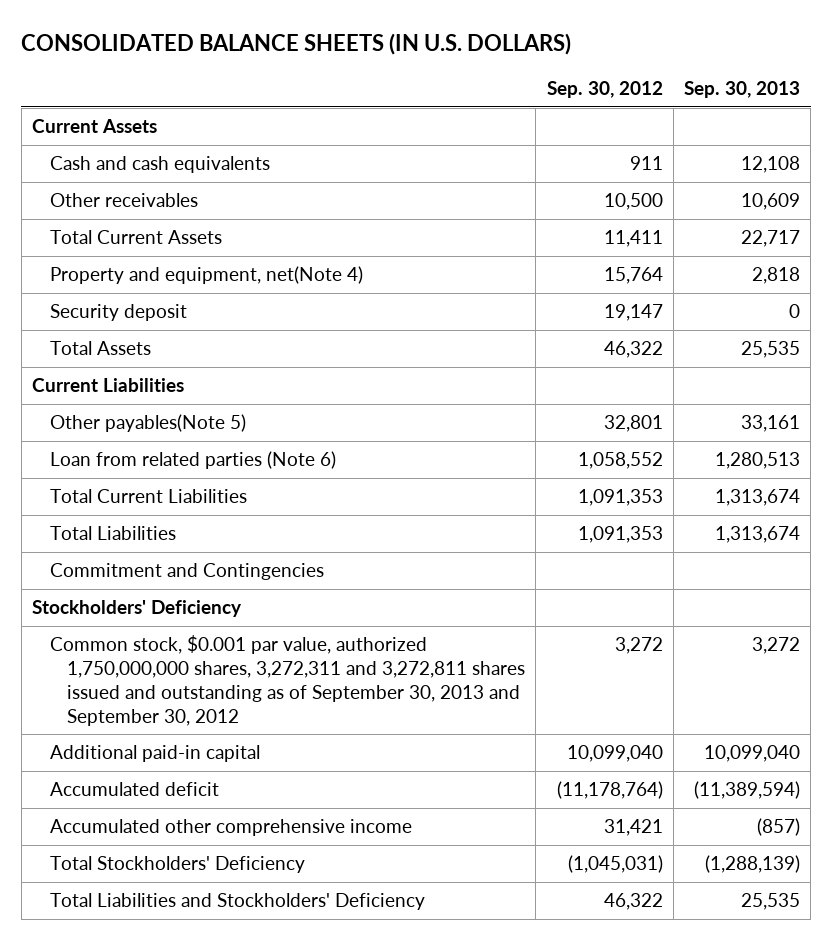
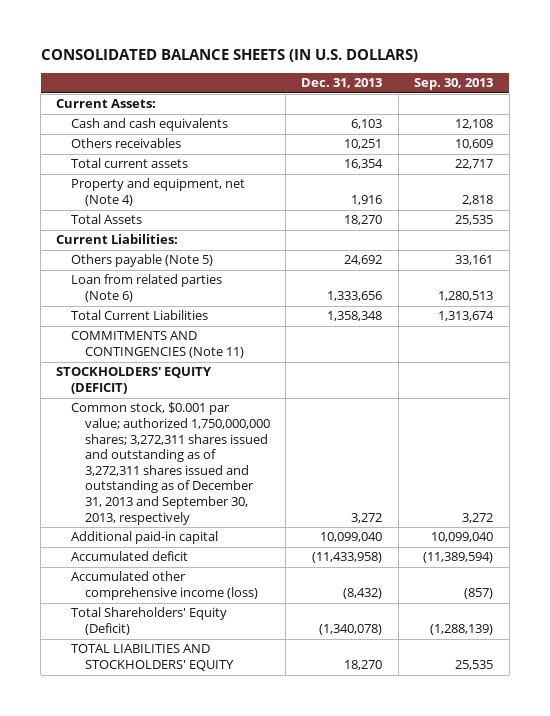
[546,81,663,99] Sep. 30, 2012 -> none
none -> [301,78,383,89] Dec. 31, 2013
[32,119,158,134] Current Assets -> [56,99,157,109] Current Assets:
[49,304,187,322] Security deposit -> none
[49,193,198,208] Other receivables -> [70,138,181,149] Others receivables
[49,230,222,245] Total Current Assets -> [70,158,188,169] Total current assets
[49,266,363,285] Property and equipment, net(Note 4) -> [70,178,245,207] Property and equipment, net (Note 4)
[32,378,185,393] Current Liabilities -> [56,234,179,245] Current Liabilities:
[49,414,246,433] Other payables(Note 5) -> [70,254,213,268] Others payable (Note 5)
[49,526,176,541] Total Liabilities -> none
[49,563,324,581] Commitment and Contingencies -> [70,331,244,359] COMMITMENTS AND CONTINGENCIES (Note 11)
[32,600,243,618] Stockholders' Deficiency -> [56,367,213,395] STOCKHOLDERS' EQUITY (DEFICIT)
[49,635,526,726] Common stock, $0.001 par value, authorized 1,750,000,000 shares, 3,272,311 and 3,272,811 shares issued and outstanding as of September 30, 2013 and September 30, 2012 -> [70,402,270,525] Common stock, $0.001 par value; authorized 1,750,000,000 shares; 3,272,311 shares issued and outstanding as of 3,272,311 shares issued and outstanding as of December 31, 2013 and September 30, 2013, respectively
[49,819,412,837] Accumulated other comprehensive income -> [70,571,258,601] Accumulated other comprehensive income (loss)
[49,856,305,874] Total Stockholders' Deficiency -> [70,607,227,636] Total Shareholders' Equity (Deficit)
[49,893,425,911] Total Liabilities and Stockholders' Deficiency -> [70,644,234,672] TOTAL LIABILITIES AND STOCKHOLDERS' EQUITY

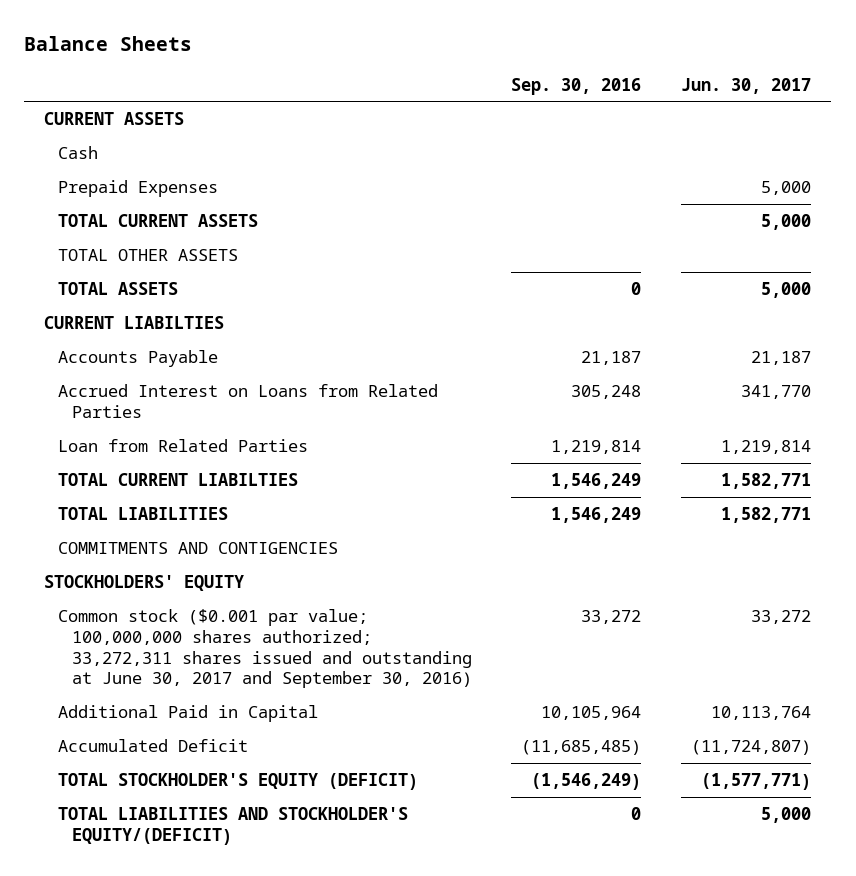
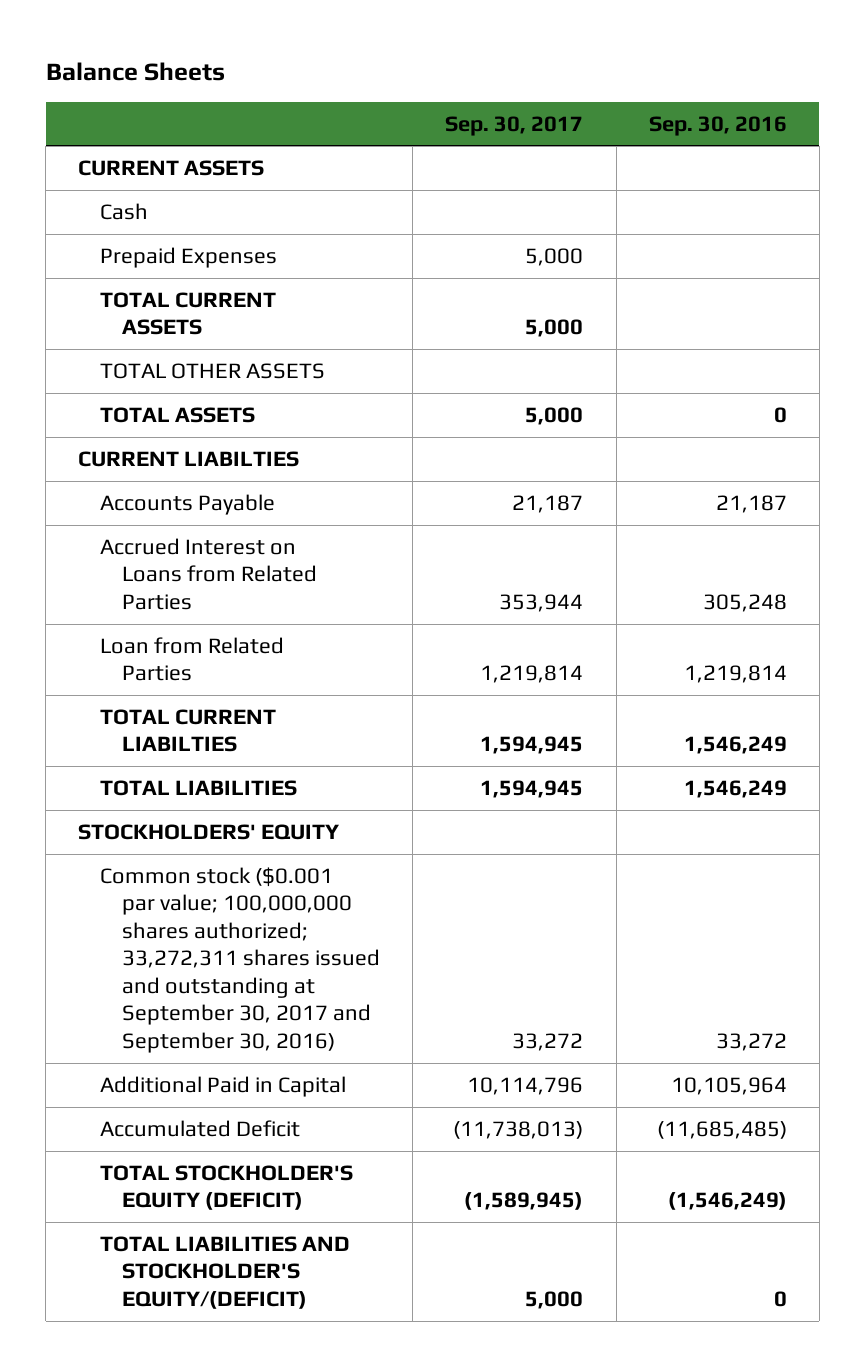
[681,77,812,94] Jun. 30, 2017 -> none
none -> [445,115,584,136] Sep. 30, 2017
[58,541,339,554] COMMITMENTS AND CONTIGENCIES -> none
[58,608,472,689] Common stock ($0.001 par value; 100,000,000 shares authorized; 33,272,311 shares issued and outstanding at June 30, 2017 and September 30, 2016) -> [100,867,381,1053] Common stock ($0.001 par value; 100,000,000 shares authorized; 33,272,311 shares issued and outstanding at September 30, 2017 and September 30, 2016)

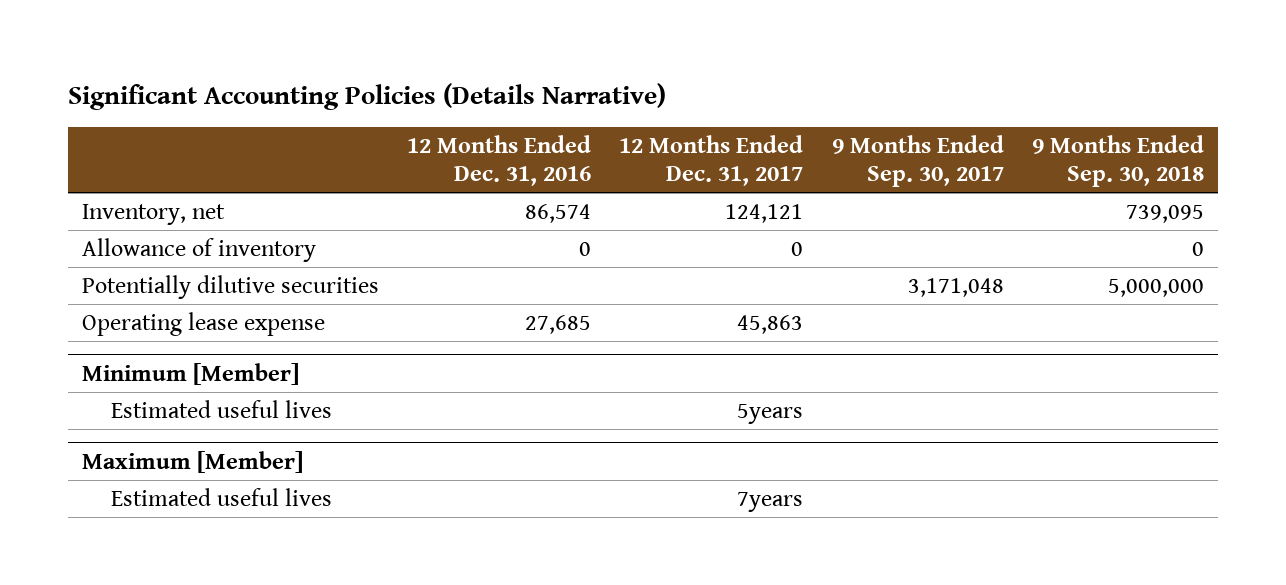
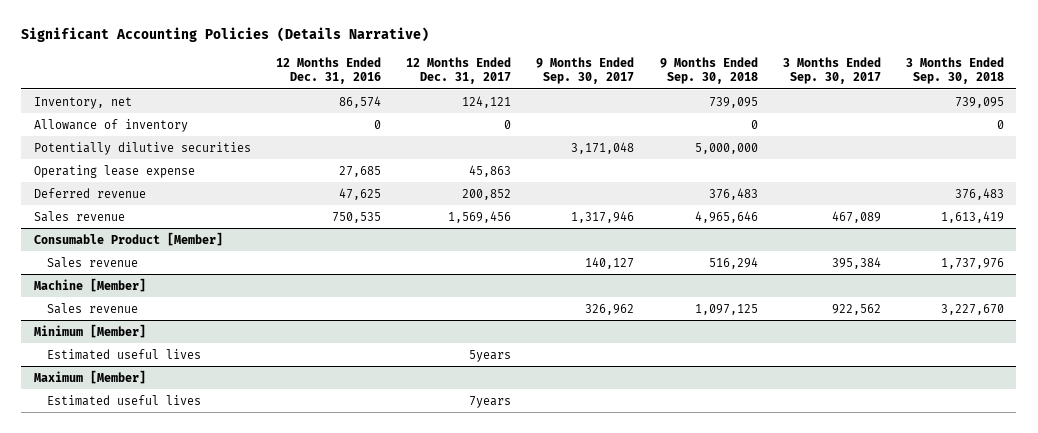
none -> [782,56,881,85] 3 Months Ended Sep. 30, 2017
none -> [905,56,1004,85] 3 Months Ended Sep. 30, 2018
none -> [34,187,147,198] Deferred revenue
none -> [34,210,126,222] Sales revenue
none -> [34,231,224,246] Consumable Product [Member]
none -> [46,256,138,268] Sales revenue
none -> [34,277,147,292] Machine [Member]
none -> [46,302,138,314] Sales revenue

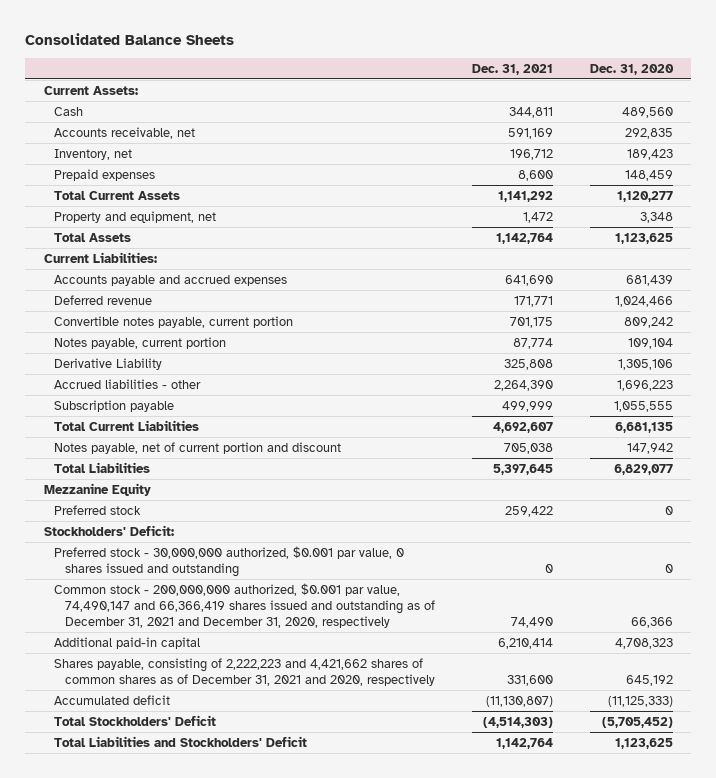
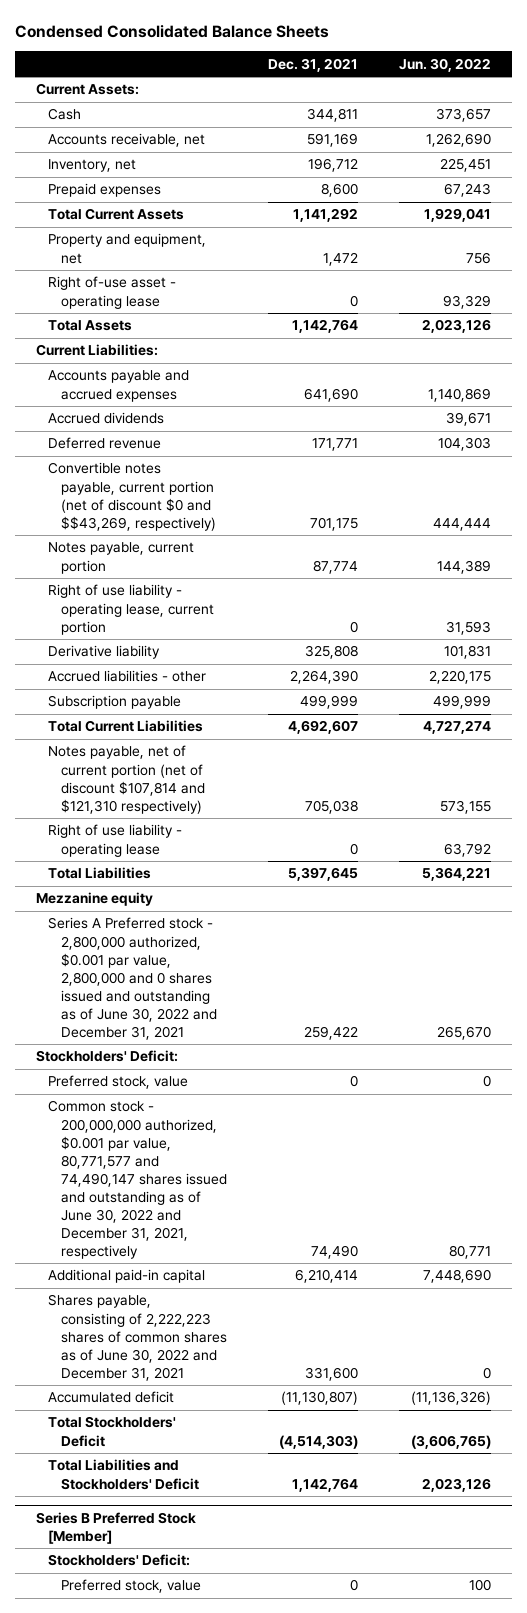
[25,33,235,46] Consolidated Balance Sheets -> [15,25,330,39] Condensed Consolidated Balance Sheets
[589,63,674,75] Dec. 31, 2020 -> none
none -> [399,57,492,72] Jun. 30, 2022
none -> [48,276,177,309] Right of-use asset - operating lease
none -> [48,412,165,425] Accrued dividends
[54,315,294,328] Convertible notes payable, current portion -> [48,462,216,531] Convertible notes payable, current portion (net of discount $0 and $$43,269, respectively)
none -> [48,584,214,635] Right of use liability - operating lease, current portion
[54,357,163,370] Derivative Liability -> [48,645,161,660] Derivative liability
[54,441,342,454] Notes payable, net of current portion and discount -> [48,745,205,814] Notes payable, net of current portion (net of discount $107,814 and $121,310 respectively)
none -> [48,824,183,857] Right of use liability - operating lease
[43,482,151,496] Mezzanine Equity -> [35,892,153,907] Mezzanine equity
[54,504,142,515] Preferred stock -> [48,917,217,1040] Series A Preferred stock - 2,800,000 authorized, $0.001 par value, 2,800,000 and 0 shares issued and outstanding as of June 30, 2022 and December 31, 2021
[54,545,405,577] Preferred stock - 30,000,000 authorized, $0.001 par value, 0 shares issued and outstanding -> [48,1075,189,1090] Preferred stock, value
[54,582,435,628] Common stock - 200,000,000 authorized, $0.001 par value, 74,490,147 and 66,366,419 shares issued and outstanding as of December 31, 2021 and December 31, 2020, respectively -> [48,1100,227,1259] Common stock - 200,000,000 authorized, $0.001 par value, 80,771,577 and 74,490,147 shares issued and outstanding as of June 30, 2022 and December 31, 2021, respectively
[54,657,435,686] Shares payable, consisting of 2,222,223 and 4,421,662 shares of common shares as of December 31, 2021 and 2020, respectively -> [48,1294,227,1381] Shares payable, consisting of 2,222,223 shares of common shares as of June 30, 2022 and December 31, 2021
none -> [35,1511,196,1544] Series B Preferred Stock [Member]
none -> [48,1554,191,1567] Stockholders' Deficit:
none -> [60,1579,201,1594] Preferred stock, value

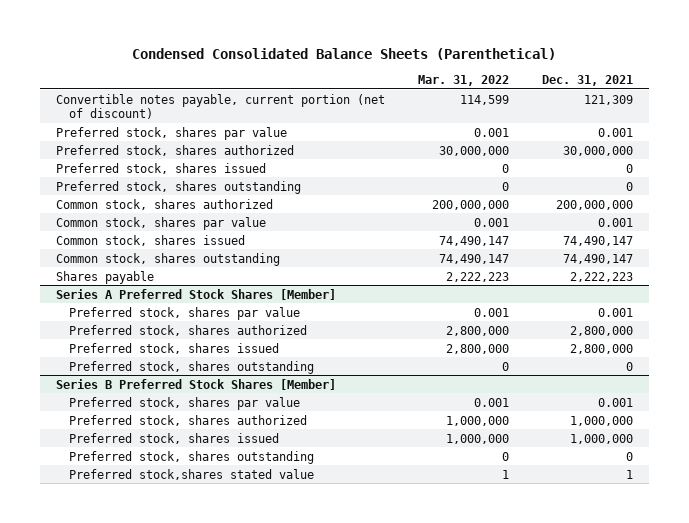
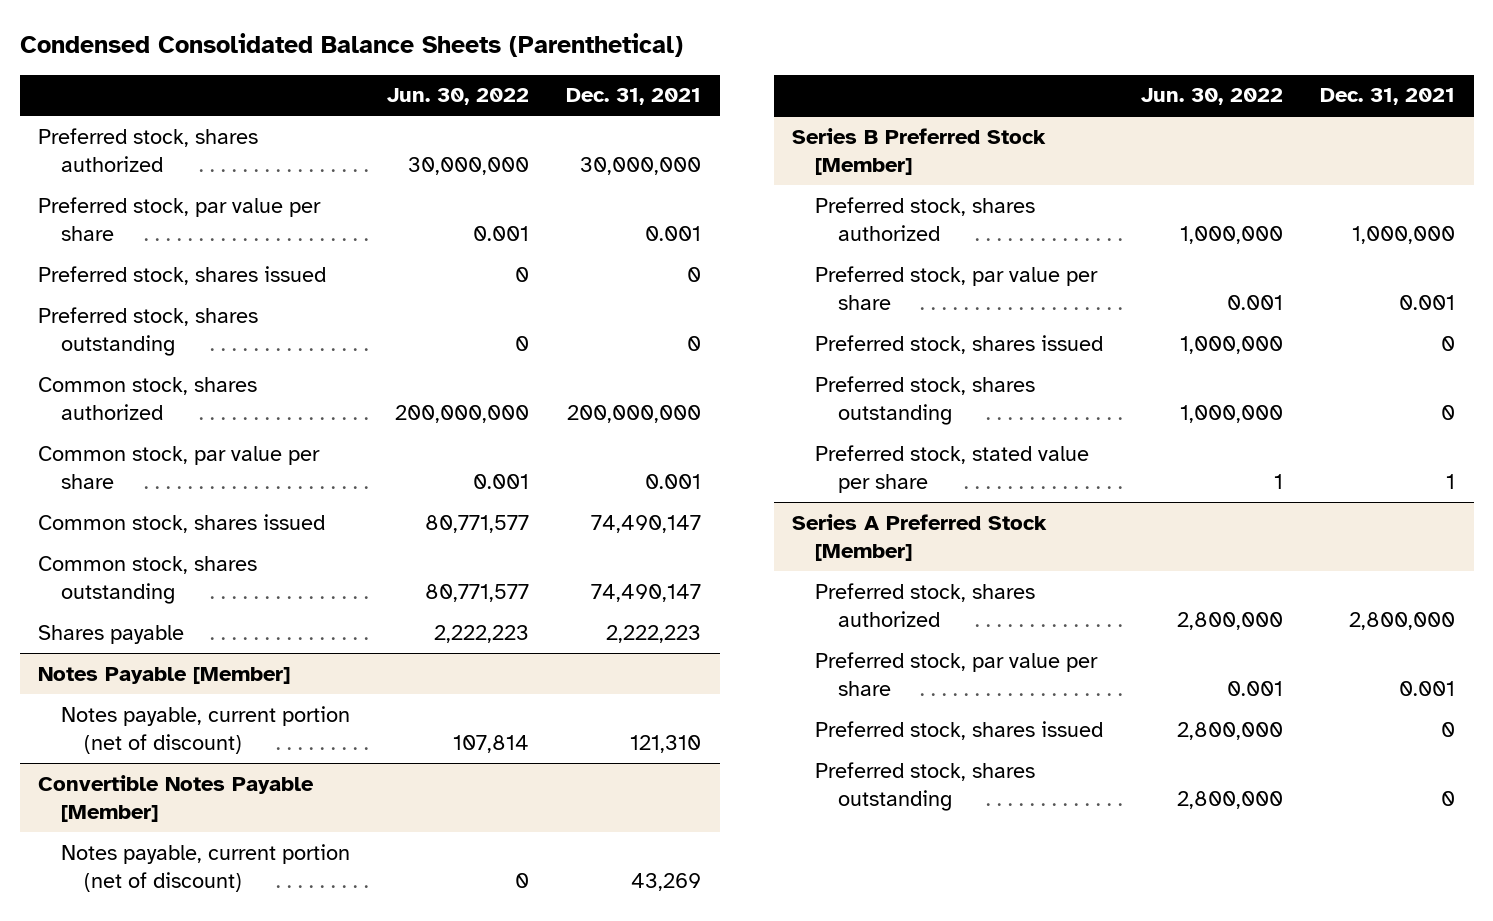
[417,75,509,87] Mar. 31, 2022 -> none
none -> [387,88,530,106] Jun. 30, 2022
[56,93,386,120] Convertible notes payable, current portion (net of discount) -> none
[56,126,288,140] Preferred stock, shares par value -> none
none -> [38,196,322,241] Preferred stock, par value per share
[56,216,267,230] Common stock, shares par value -> [38,445,321,489] Common stock, par value per share
[56,288,337,300] Series A Preferred Stock Shares [Member] -> none
[69,306,301,320] Preferred stock, shares par value -> none
[69,324,308,336] Preferred stock, shares authorized -> none
[69,342,280,354] Preferred stock, shares issued -> none
[69,360,315,374] Preferred stock, shares outstanding -> none
[69,396,301,410] Preferred stock, shares par value -> none
none -> [38,666,291,684] Notes Payable [Member]
none -> [61,705,351,754] Notes payable, current portion (net of discount)
none -> [38,774,315,822] Convertible Notes Payable [Member]
none -> [61,843,351,892] Notes payable, current portion (net of discount)
[56,378,337,390] Series B Preferred Stock Shares [Member] -> [792,127,1047,175] Series B Preferred Stock [Member]
none -> [815,265,1099,310] Preferred stock, par value per share
[569,433,633,444] 1,000,000 -> [1441,335,1456,351] 0
[69,468,315,480] Preferred stock,shares stated value -> [815,444,1090,493] Preferred stock, stated value per share
none -> [792,513,1048,561] Series A Preferred Stock [Member]
none -> [815,582,1036,627] Preferred stock, shares authorized
none -> [815,651,1099,696] Preferred stock, par value per share
none -> [815,720,1104,740] Preferred stock, shares issued
none -> [815,761,1036,811] Preferred stock, shares outstanding

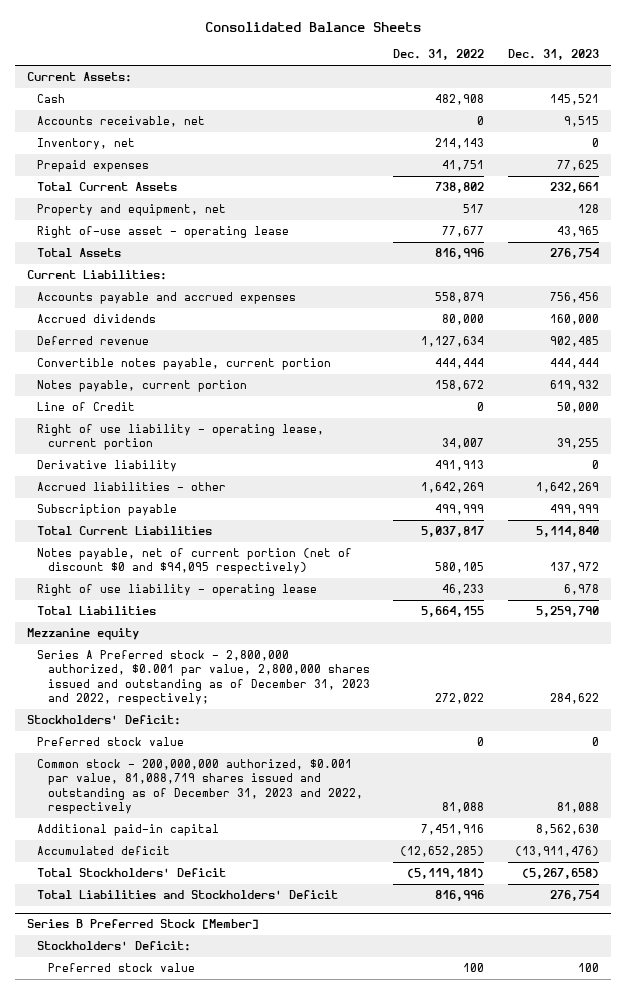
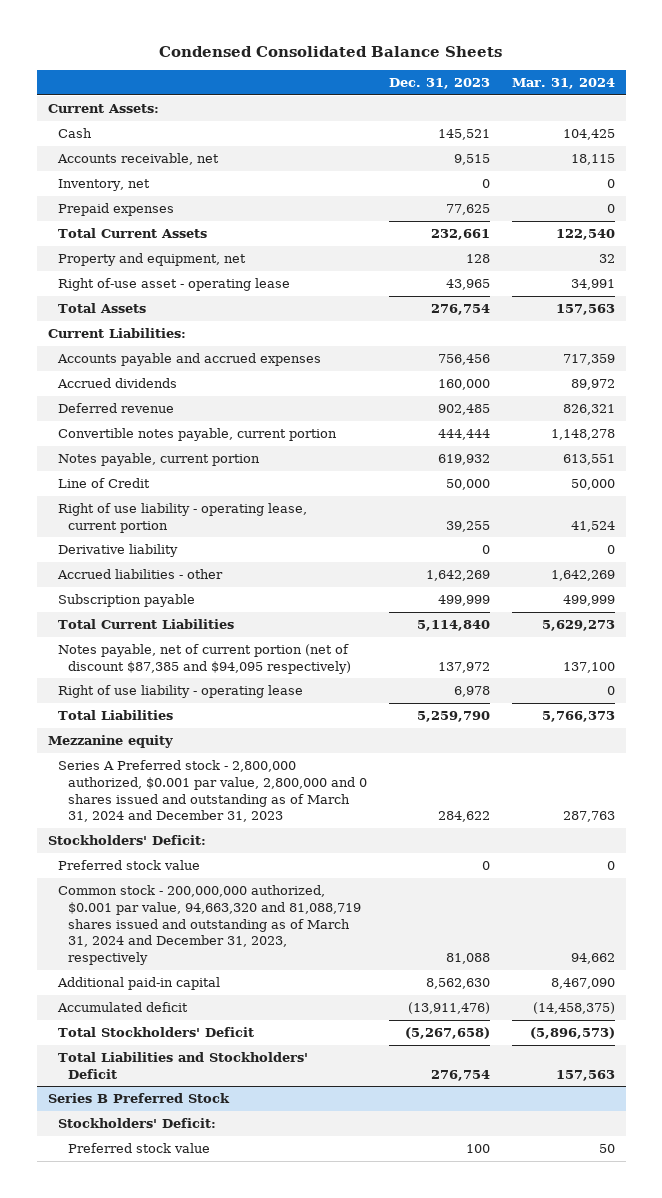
[204,22,421,33] Consolidated Balance Sheets -> [159,46,503,58] Condensed Consolidated Balance Sheets
[393,49,485,61] Dec. 31, 2022 -> none
none -> [511,78,615,90] Mar. 31, 2024
[37,548,353,575] Notes payable, net of current portion (net of discount $0 and $94,095 respectively) -> [57,644,352,674] Notes payable, net of current portion (net of discount $87,385 and $94,095 respectively)
[37,650,370,706] Series A Preferred stock - 2,800,000 authorized, $0.001 par value, 2,800,000 shares issued and outstanding as of December 31, 2023 and 2022, respectively; -> [57,760,368,823] Series A Preferred stock - 2,800,000 authorized, $0.001 par value, 2,800,000 and 0 shares issued and outstanding as of March 31, 2024 and December 31, 2023
[37,759,363,815] Common stock - 200,000,000 authorized, $0.001 par value, 81,088,719 shares issued and outstanding as of December 31, 2023 and 2022, respectively -> [57,885,362,966] Common stock - 200,000,000 authorized, $0.001 par value, 94,663,320 and 81,088,719 shares issued and outstanding as of March 31, 2024 and December 31, 2023, respectively
[26,919,259,930] Series B Preferred Stock [Member] -> [47,1093,230,1104] Series B Preferred Stock

